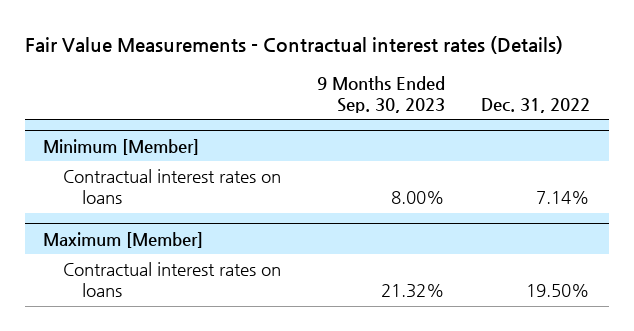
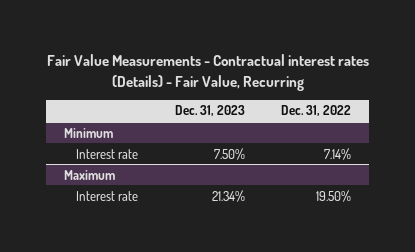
[25,36,564,55] Fair Value Measurements - Contractual interest rates (Details) -> [46,54,369,91] Fair Value Measurements - Contractual interest rates (Details) - Fair Value, Recurring
[317,75,446,114] 9 Months Ended Sep. 30, 2023 -> none
none -> [174,105,245,117] Dec. 31, 2023
[43,138,200,155] Minimum [Member] -> [64,127,114,138] Minimum
[62,168,281,205] Contractual interest rates on loans -> [76,148,139,159] Interest rate
[43,231,204,248] Maximum [Member] -> [64,169,116,180] Maximum
[62,261,281,298] Contractual interest rates on loans -> [76,190,139,201] Interest rate

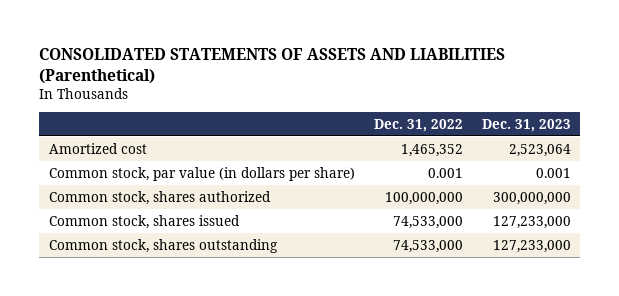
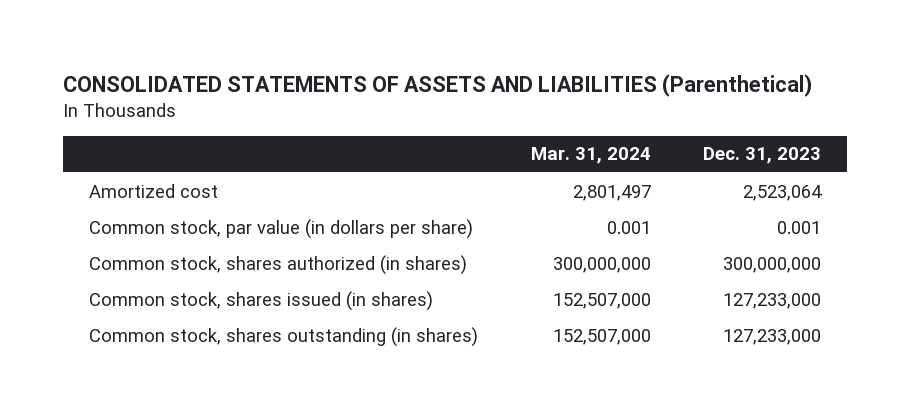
[373,118,463,132] Dec. 31, 2022 -> none
none -> [530,147,651,165] Mar. 31, 2024
[48,190,271,205] Common stock, shares authorized -> [89,254,468,275] Common stock, shares authorized (in shares)
[48,214,240,229] Common stock, shares issued -> [89,290,434,311] Common stock, shares issued (in shares)
[48,238,278,253] Common stock, shares outstanding -> [89,326,479,347] Common stock, shares outstanding (in shares)

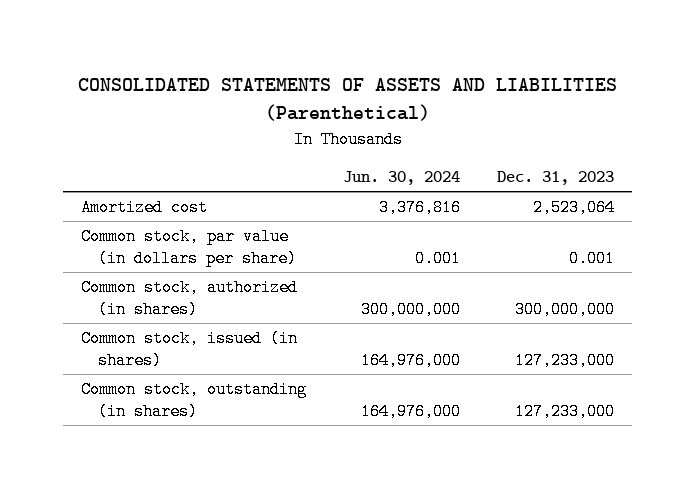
[530,147,651,165] Mar. 31, 2024 -> none
none -> [343,171,461,186] Jun. 30, 2024
[89,254,468,275] Common stock, shares authorized (in shares) -> [81,279,299,318] Common stock, authorized (in shares)
[89,290,434,311] Common stock, shares issued (in shares) -> [81,330,299,369] Common stock, issued (in shares)
[89,326,479,347] Common stock, shares outstanding (in shares) -> [81,381,308,420] Common stock, outstanding (in shares)

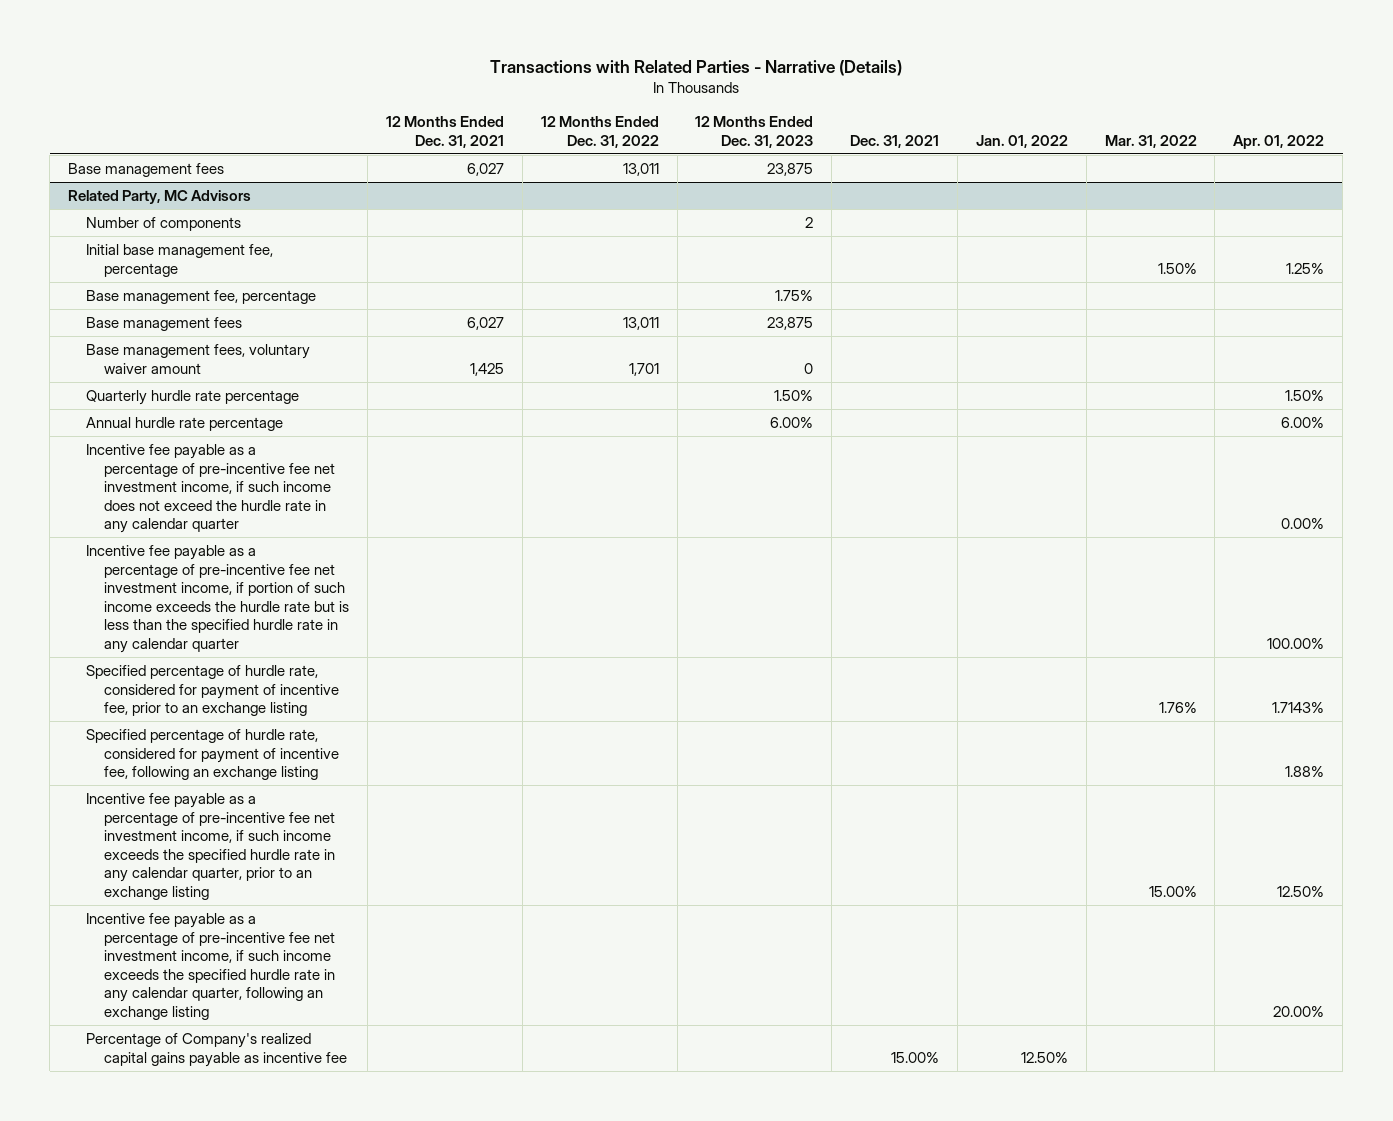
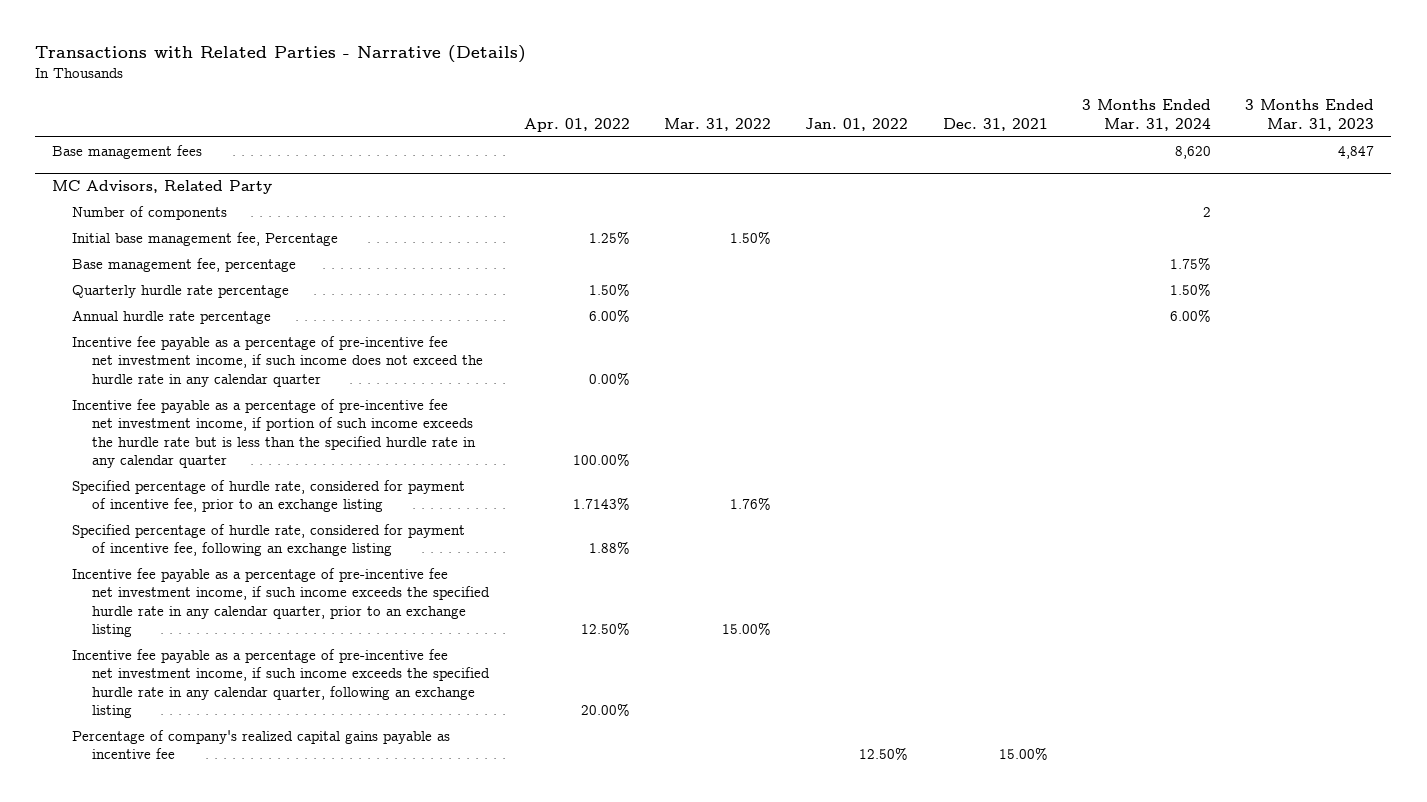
[385,116,504,148] 12 Months Ended Dec. 31, 2021 -> none
[540,116,659,148] 12 Months Ended Dec. 31, 2022 -> none
[695,116,814,148] 12 Months Ended Dec. 31, 2023 -> none
none -> [1081,99,1211,131] 3 Months Ended Mar. 31, 2024
none -> [1245,99,1375,131] 3 Months Ended Mar. 31, 2023
[68,190,252,205] Related Party, MC Advisors -> [52,180,273,195] MC Advisors, Related Party
[86,244,274,277] Initial base management fee, percentage -> [72,231,339,246] Initial base management fee, Percentage
[86,317,243,332] Base management fees -> none
[86,344,311,374] Base management fees, voluntary waiver amount -> none
[86,1033,348,1067] Percentage of Company's realized capital gains payable as incentive fee -> [72,729,451,760] Percentage of company's realized capital gains payable as incentive fee

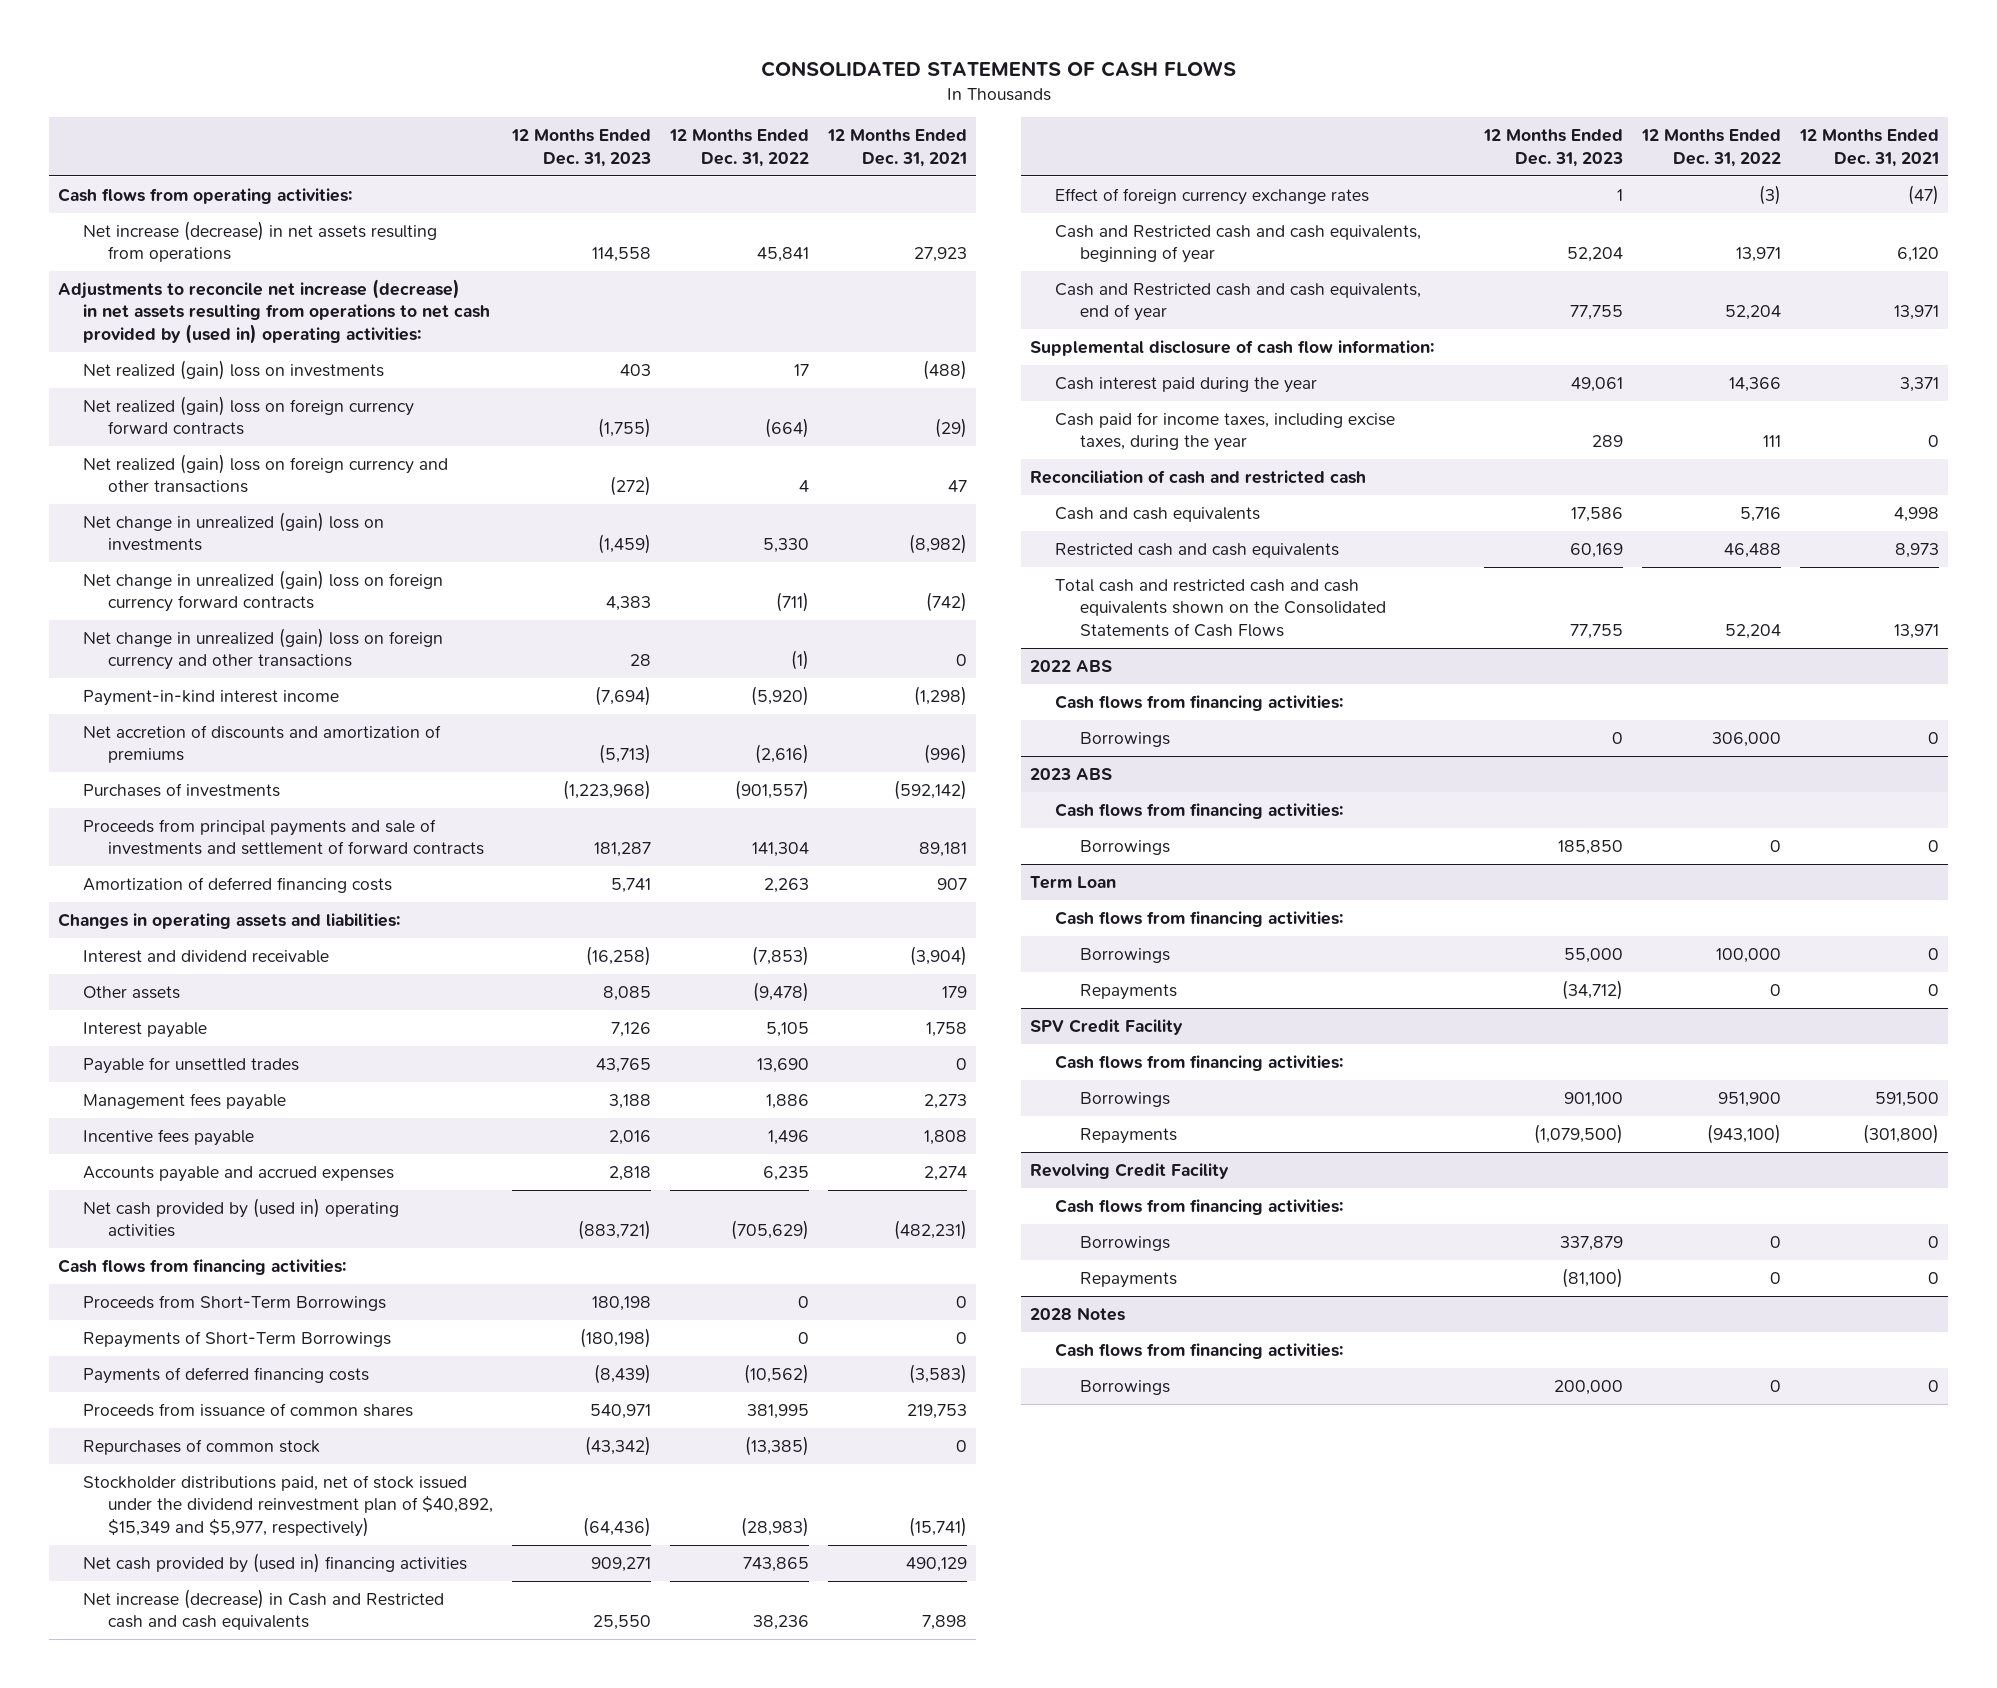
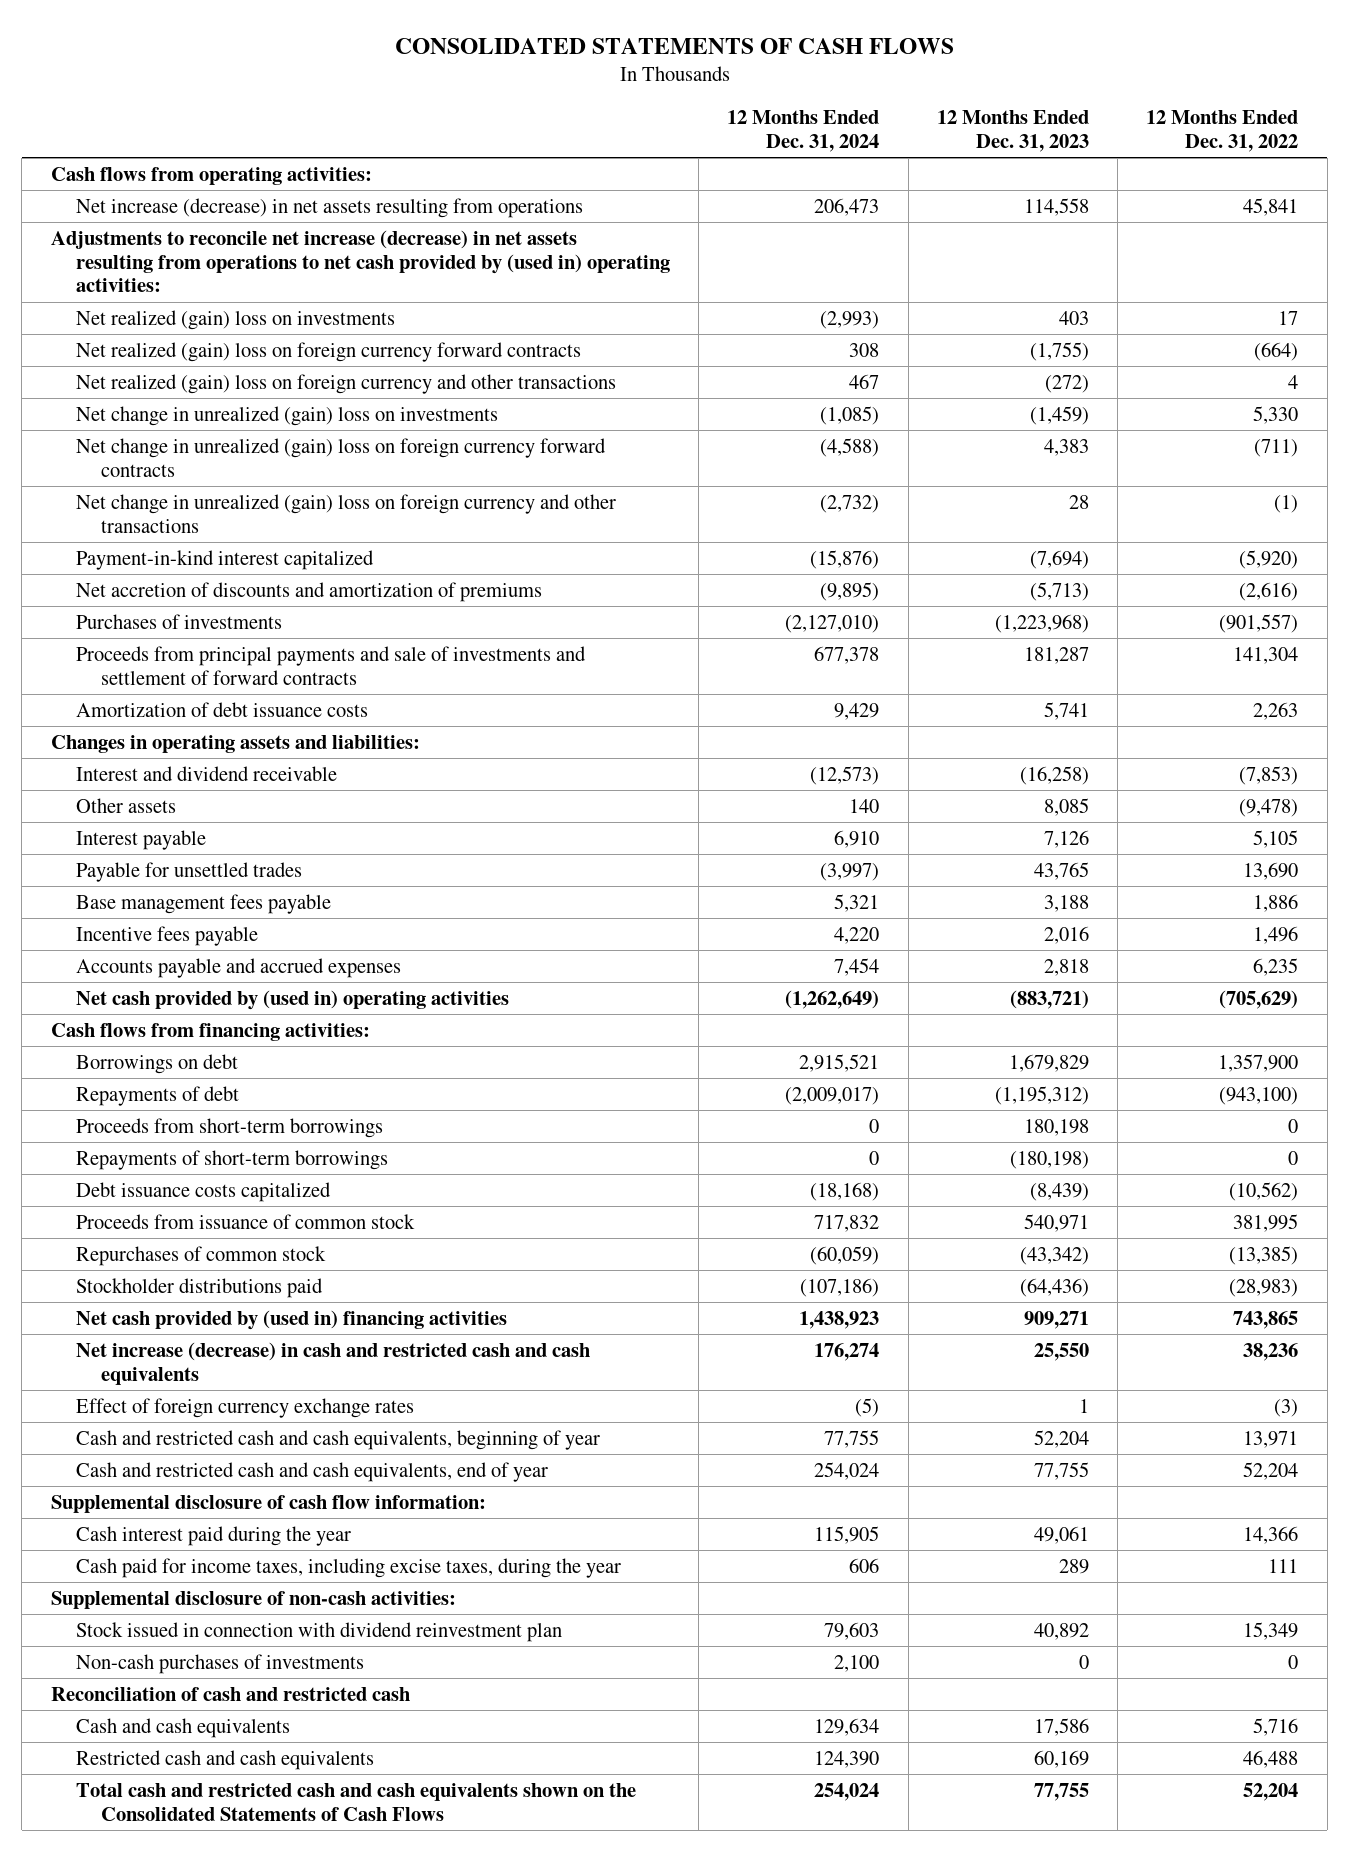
[826,129,967,167] 12 Months Ended Dec. 31, 2021 -> none
none -> [727,110,880,152] 12 Months Ended Dec. 31, 2024
[83,689,340,706] Payment-in-kind interest income -> [75,549,374,570] Payment-in-kind interest capitalized
[83,876,393,893] Amortization of deferred financing costs -> [75,701,368,717] Amortization of debt issuance costs
[83,1092,287,1110] Management fees payable -> [75,893,331,914] Base management fees payable
none -> [75,1053,238,1074] Borrowings on debt
none -> [75,1085,239,1106] Repayments of debt
[83,1294,387,1311] Proceeds from Short-Term Borrowings -> [75,1117,383,1138] Proceeds from short-term borrowings
[83,1330,392,1348] Repayments of Short-Term Borrowings -> [75,1149,388,1170] Repayments of short-term borrowings
[83,1366,370,1384] Payments of deferred financing costs -> [75,1181,331,1202] Debt issuance costs capitalized
[83,1402,414,1417] Proceeds from issuance of common shares -> [75,1213,415,1229] Proceeds from issuance of common stock
[83,1474,494,1537] Stockholder distributions paid, net of stock issued under the dividend reinvestment plan of $40,892, $15,349 and $5,977, respectively) -> [75,1277,323,1298] Stockholder distributions paid
[83,1588,445,1631] Net increase (decrease) in Cash and Restricted cash and cash equivalents -> [75,1341,590,1385] Net increase (decrease) in cash and restricted cash and cash equivalents
[1055,224,1422,264] Cash and Restricted cash and cash equivalents, beginning of year -> [75,1429,600,1450] Cash and restricted cash and cash equivalents, beginning of year
[1055,282,1422,322] Cash and Restricted cash and cash equivalents, end of year -> [75,1461,548,1482] Cash and restricted cash and cash equivalents, end of year
none -> [50,1590,456,1609] Supplemental disclosure of non-cash activities:
none -> [75,1621,562,1642] Stock issued in connection with dividend reinvestment plan
none -> [75,1653,364,1674] Non-cash purchases of investments
[1030,659,1113,672] 2022 ABS -> none
[1055,694,1344,711] Cash flows from financing activities: -> none
[1080,731,1171,747] Borrowings -> none
[1030,767,1113,780] 2023 ABS -> none
[1055,802,1344,819] Cash flows from financing activities: -> none
[1080,839,1171,855] Borrowings -> none
[1030,875,1117,889] Term Loan -> none
[1055,910,1344,927] Cash flows from financing activities: -> none
[1080,947,1171,963] Borrowings -> none
[1080,983,1178,1000] Repayments -> none
[1030,1018,1184,1035] SPV Credit Facility -> none
[1055,1054,1344,1071] Cash flows from financing activities: -> none
[1080,1091,1171,1107] Borrowings -> none
[1080,1127,1178,1144] Repayments -> none
[1030,1162,1230,1179] Revolving Credit Facility -> none
[1055,1198,1344,1215] Cash flows from financing activities: -> none
[1080,1235,1171,1251] Borrowings -> none
[1080,1271,1178,1288] Repayments -> none
[1030,1306,1126,1321] 2028 Notes -> none
[1055,1342,1344,1359] Cash flows from financing activities: -> none
[1080,1379,1171,1395] Borrowings -> none

